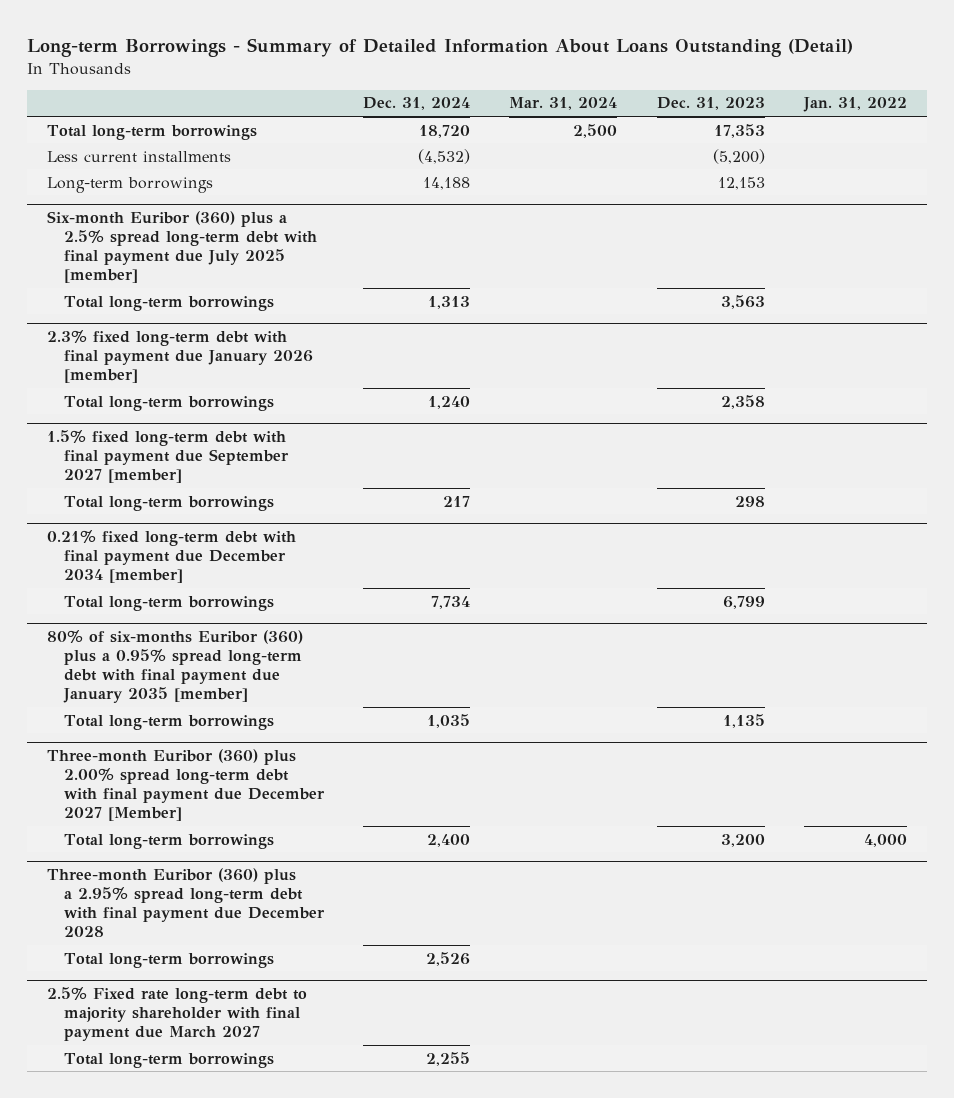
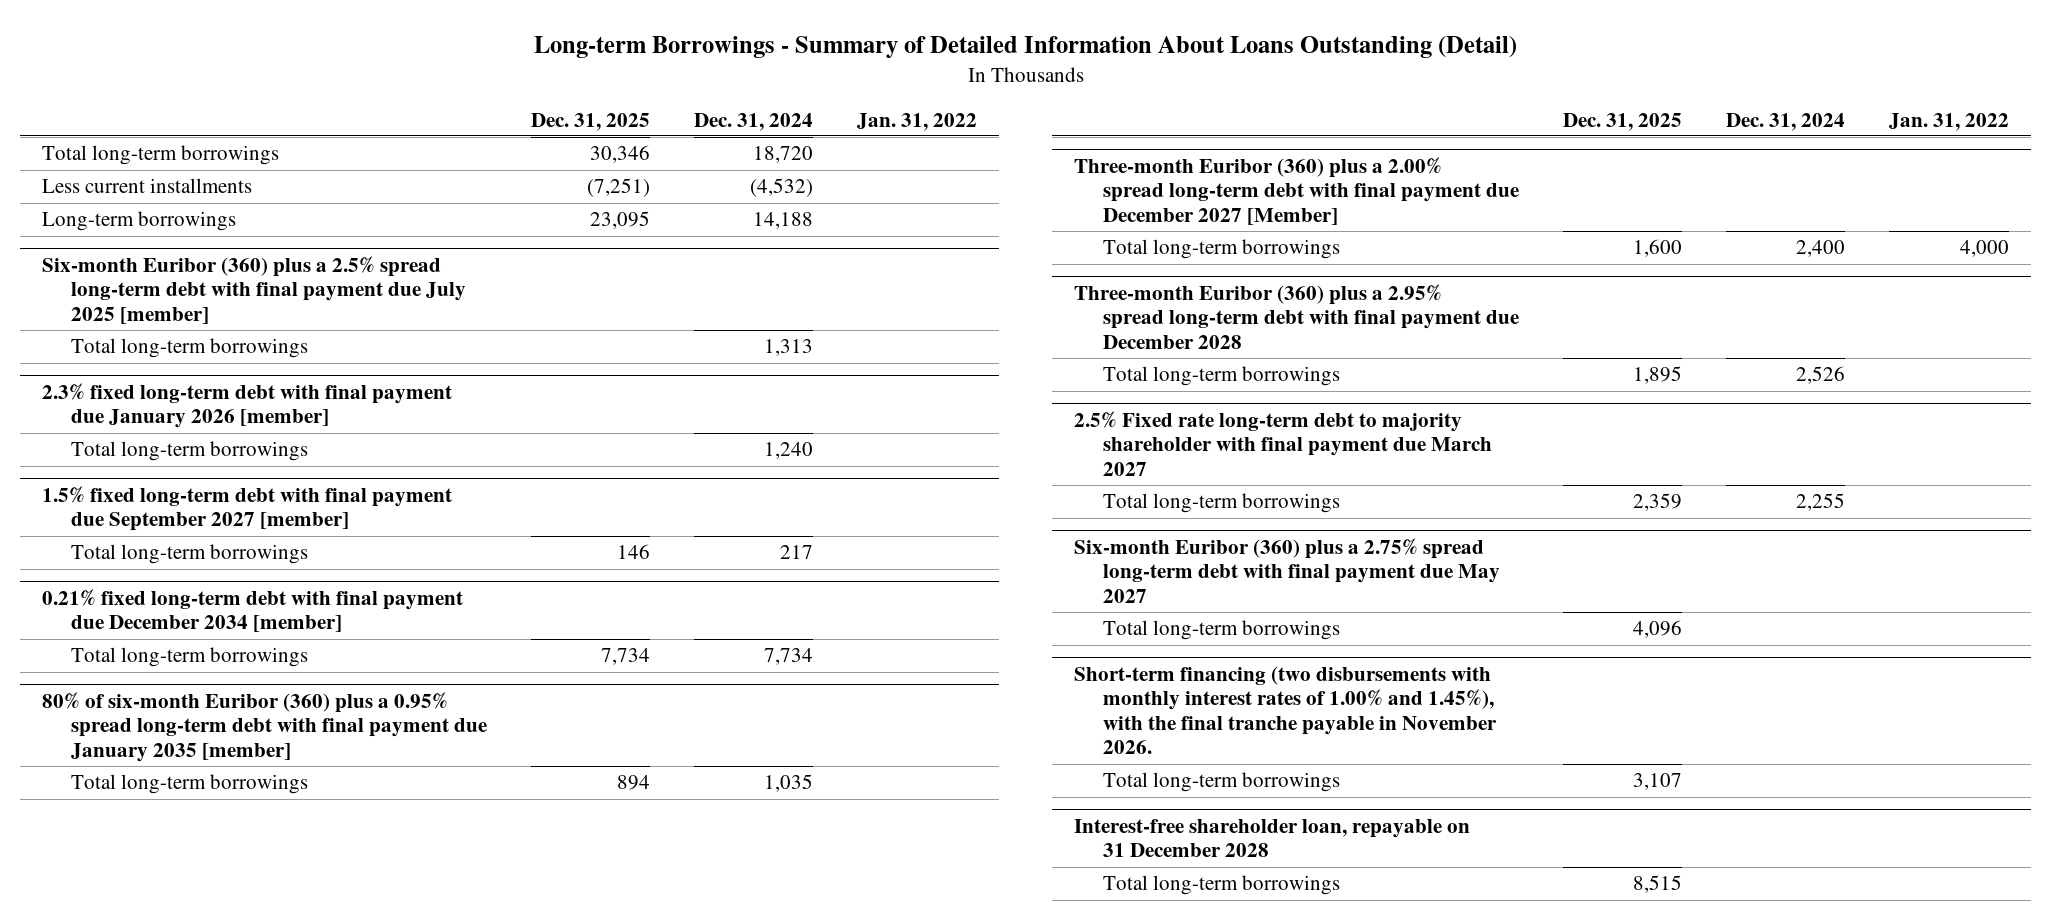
[509,97,618,111] Mar. 31, 2024 -> none
[656,97,765,111] Dec. 31, 2023 -> none
none -> [531,112,651,131] Dec. 31, 2025
[46,630,303,704] 80% of six-months Euribor (360) plus a 0.95% spread long-term debt with final payment due January 2035 [member] -> [42,691,488,762] 80% of six-month Euribor (360) plus a 0.95% spread long-term debt with final payment due January 2035 [member]
[46,749,325,822] Three-month Euribor (360) plus 2.00% spread long-term debt with final payment due December 2027 [Member] -> [1074,156,1520,225] Three-month Euribor (360) plus a 2.00% spread long-term debt with final payment due December 2027 [Member]
none -> [1074,537,1501,603] Six-month Euribor (360) plus a 2.75% spread long-term debt with final payment due May 2027
none -> [1103,620,1341,641] Total long-term borrowings
none -> [1074,665,1498,755] Short-term financing (two disbursements with monthly interest rates of 1.00% and 1.45%), with the final tranche payable in November 2026.
none -> [1103,772,1341,793] Total long-term borrowings
none -> [1074,818,1471,858] Interest-free shareholder loan, repayable on 31 December 2028
none -> [1103,875,1341,896] Total long-term borrowings

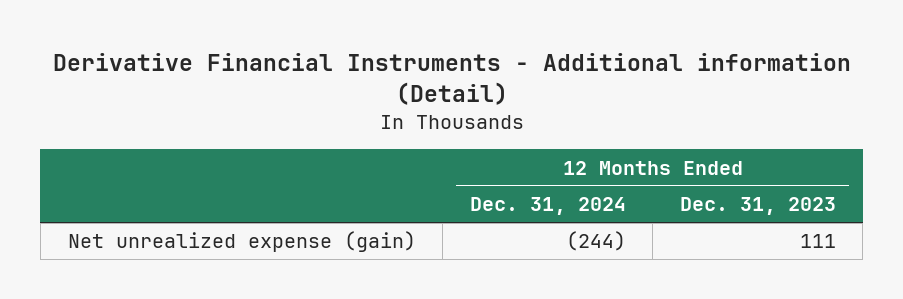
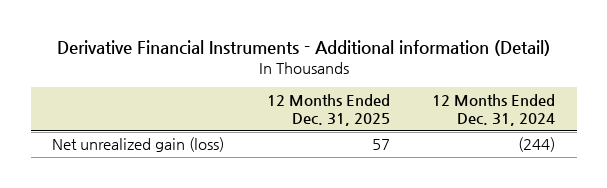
[679,197,836,216] Dec. 31, 2023 -> none
none -> [266,93,390,127] 12 Months Ended Dec. 31, 2025
[67,231,416,253] Net unrealized expense (gain) -> [52,137,225,153] Net unrealized gain (loss)

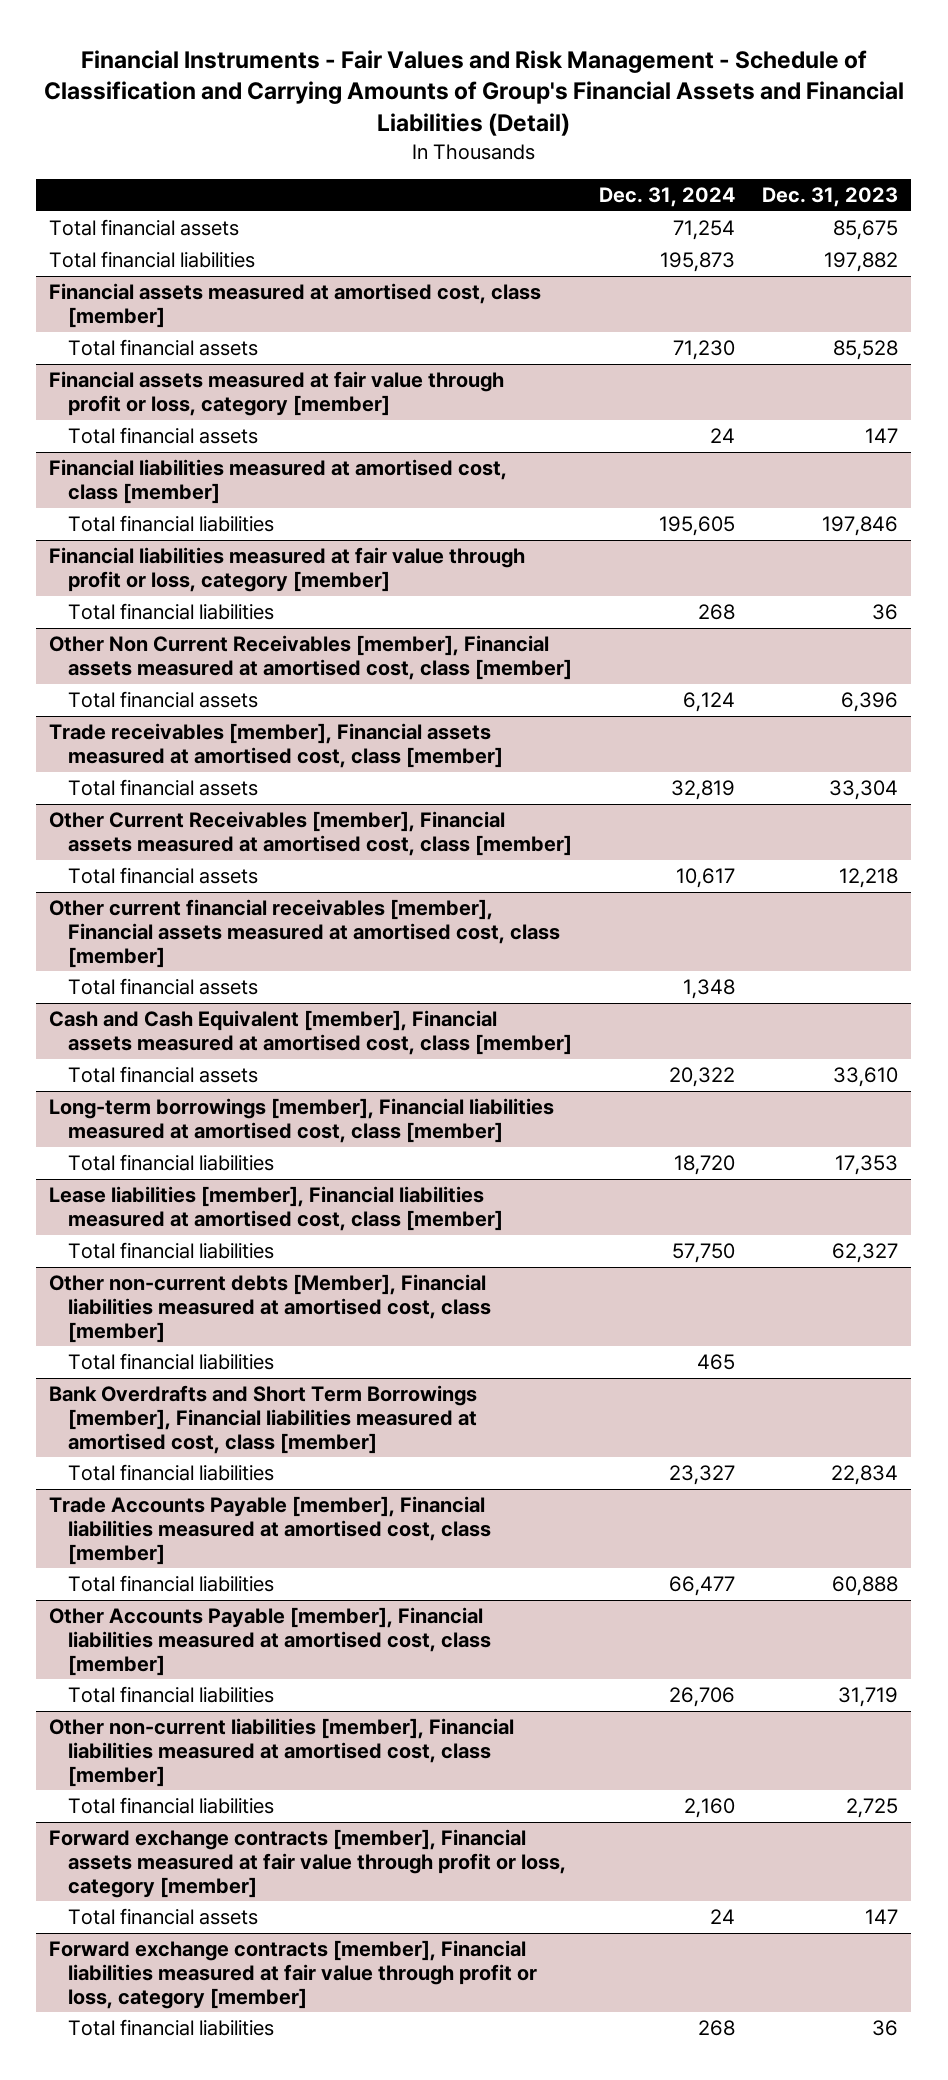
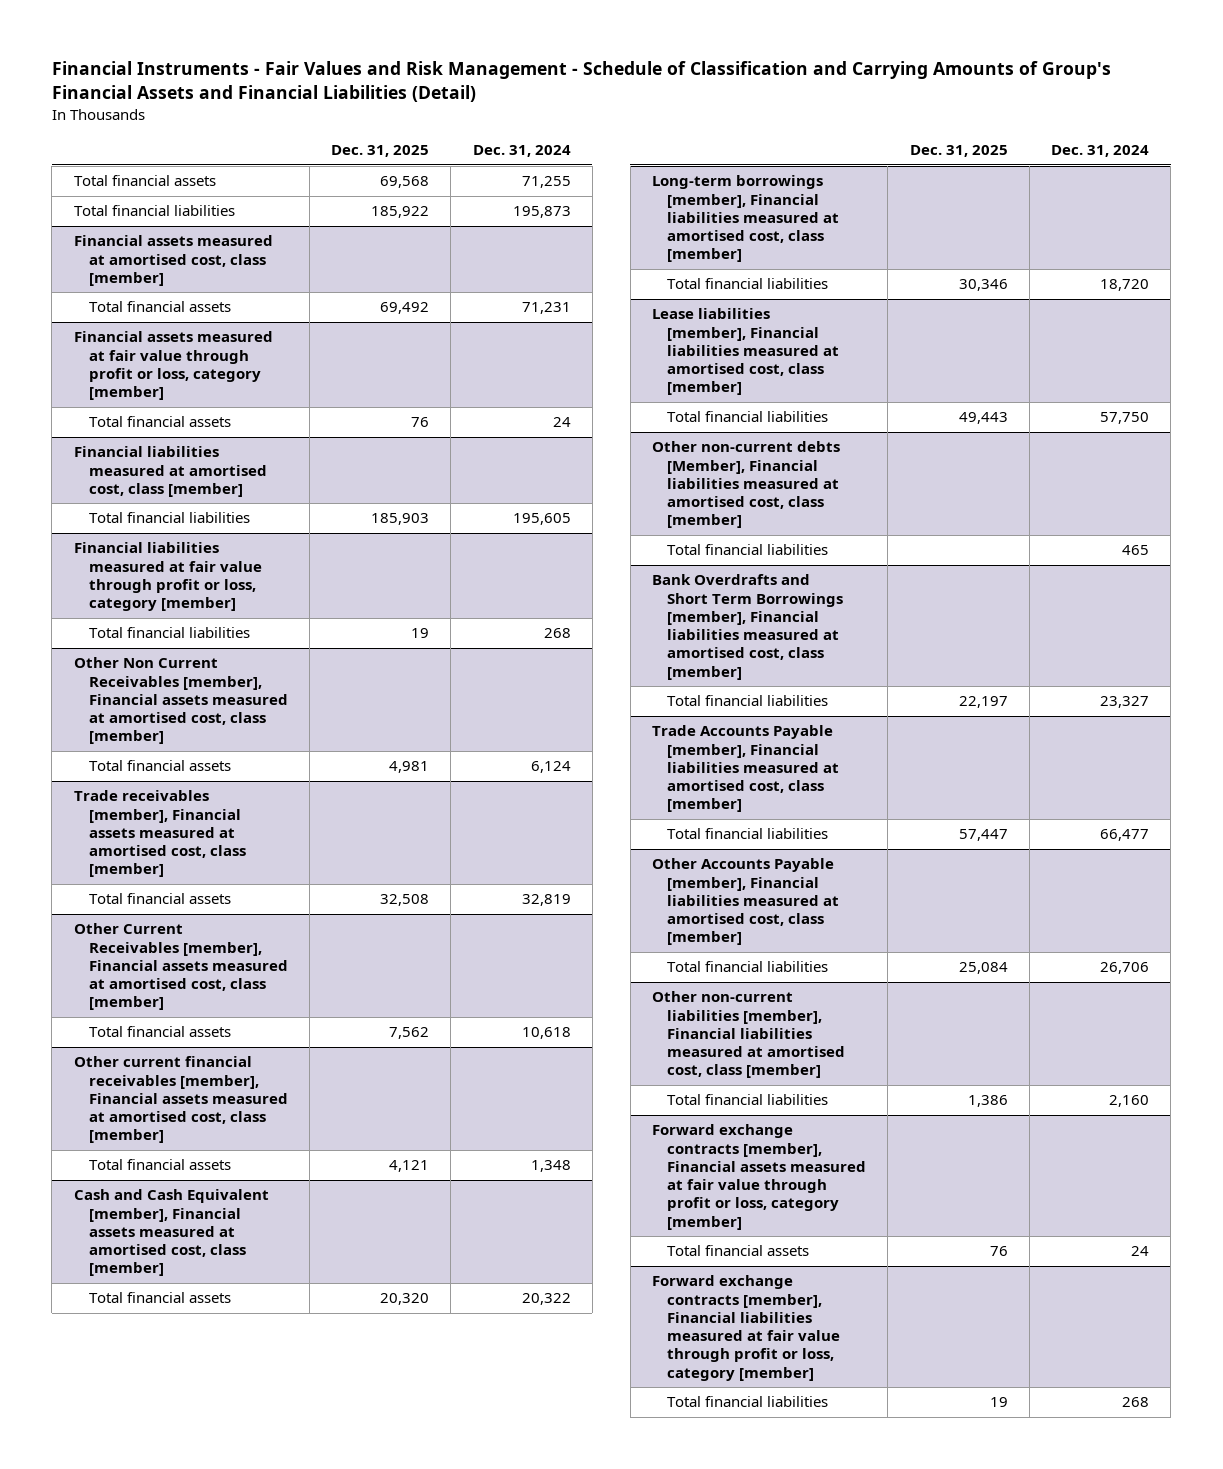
[762,187,899,208] Dec. 31, 2023 -> none
none -> [331,145,430,158] Dec. 31, 2025
[673,220,736,241] 71,254 -> [521,176,571,189] 71,255
[673,340,736,361] 71,230 -> [521,302,571,315] 71,231
[676,868,736,889] 10,617 -> [521,1027,571,1040] 10,618

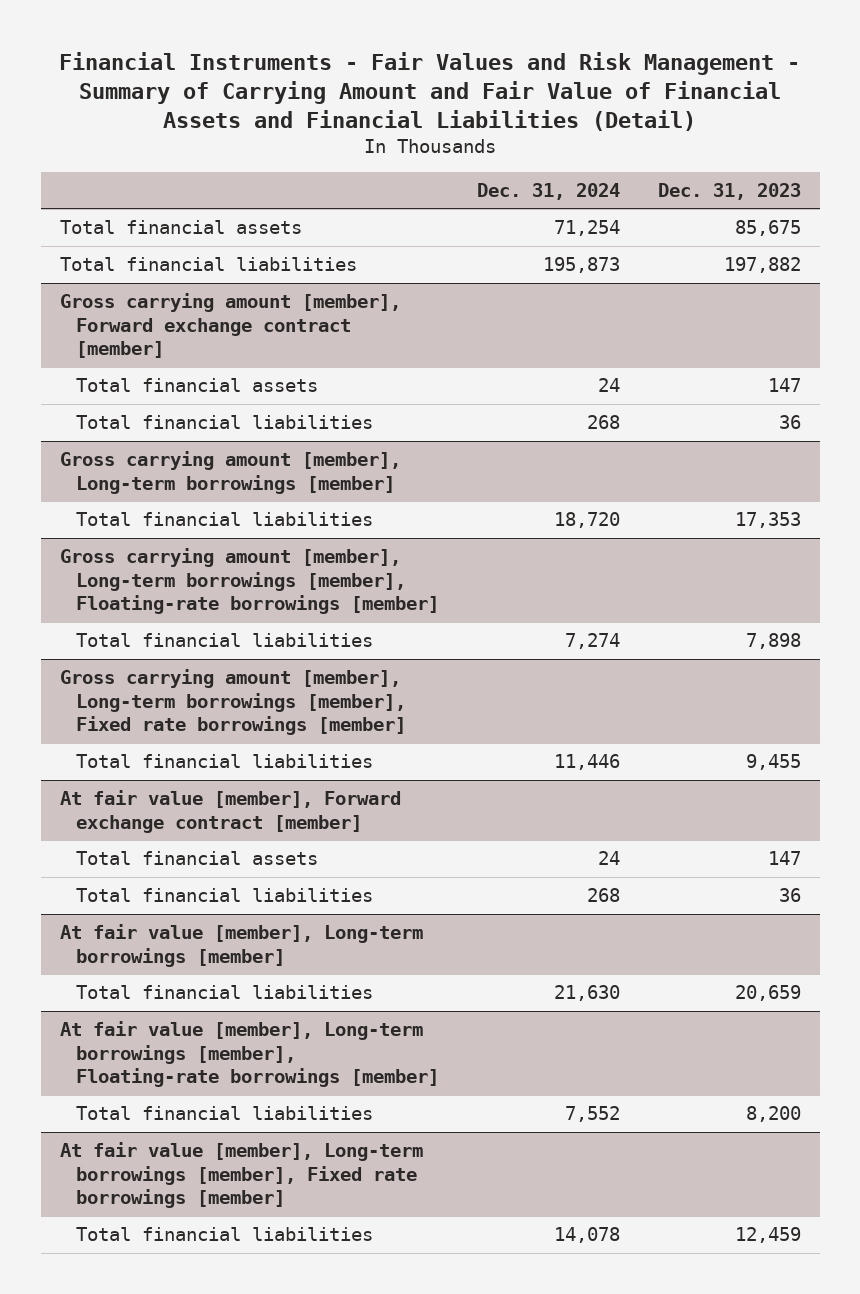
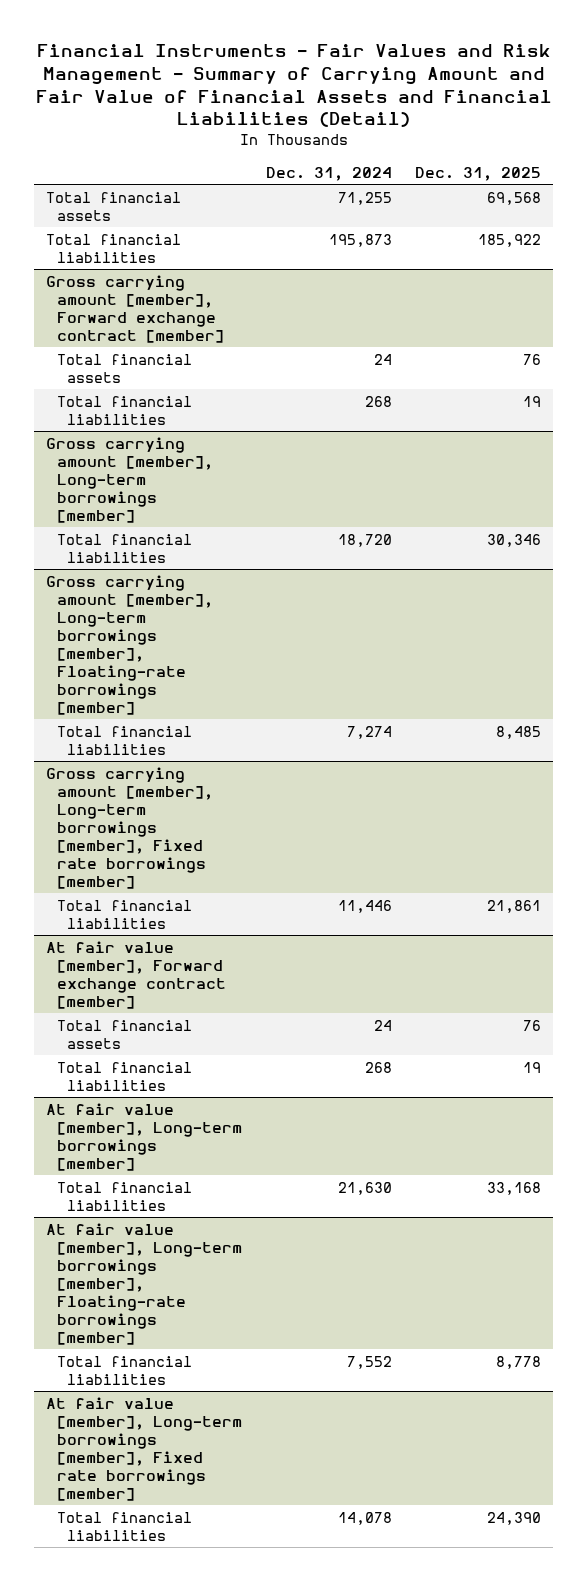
[657,182,801,200] Dec. 31, 2023 -> none
none -> [415,166,542,181] Dec. 31, 2025
[553,220,620,237] 71,254 -> [337,191,392,205] 71,255

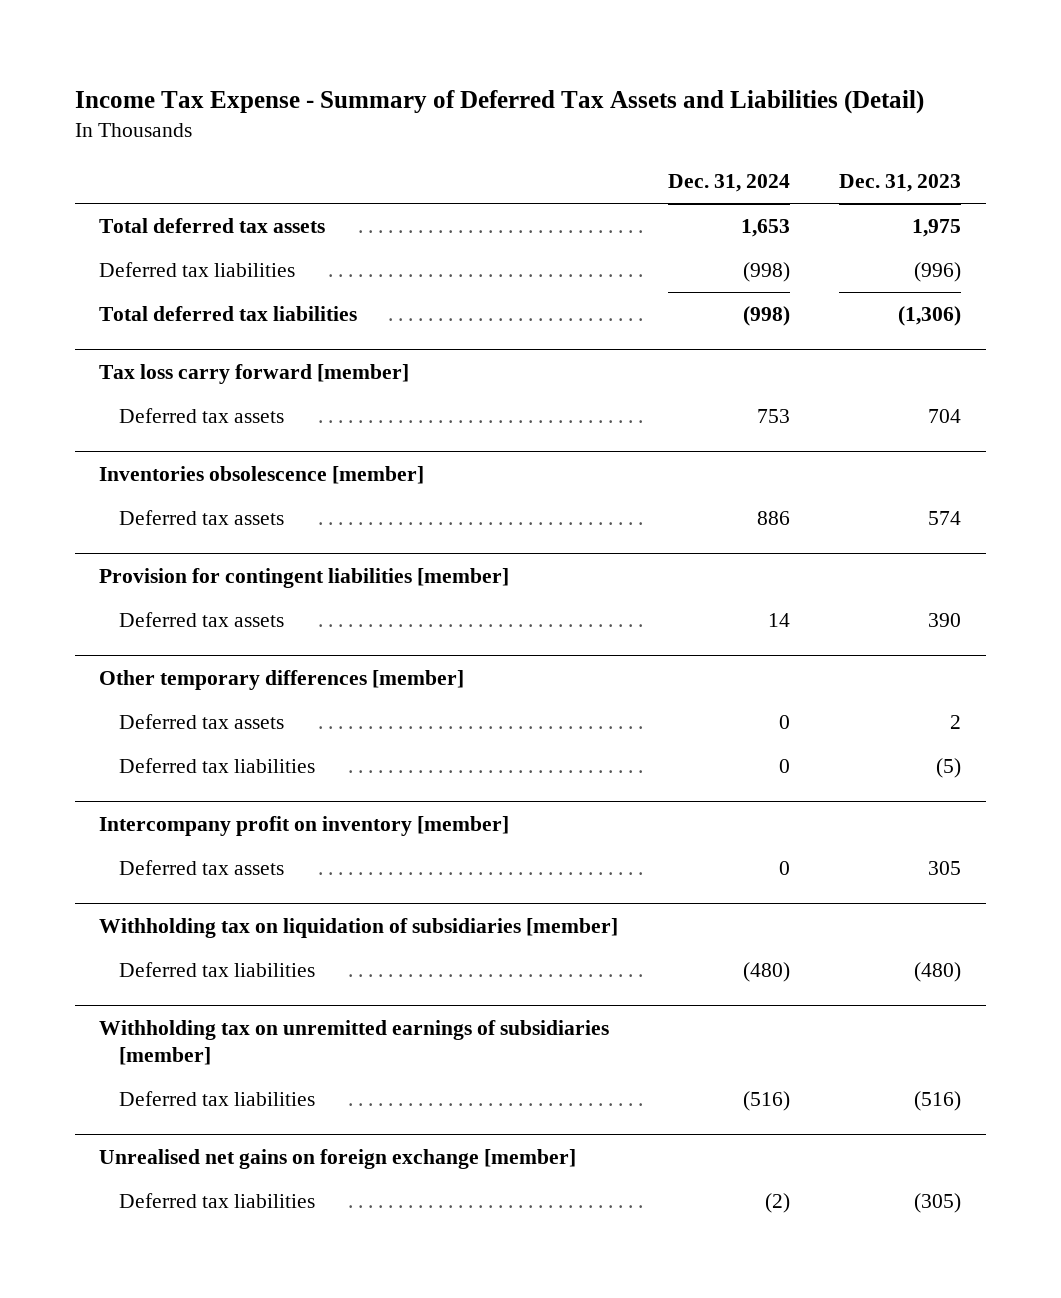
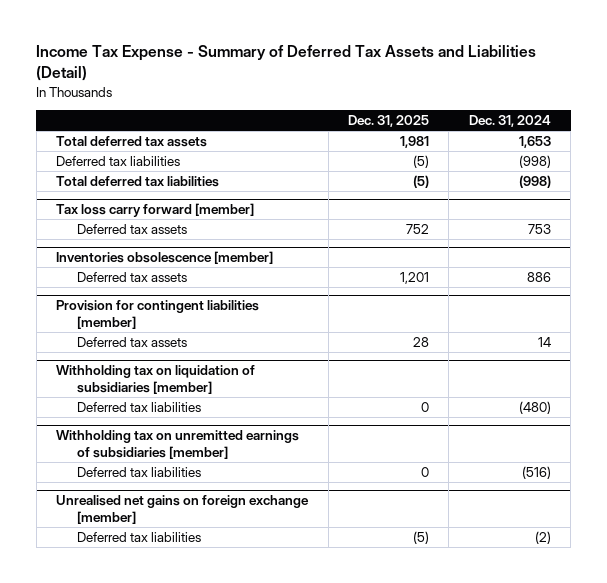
[839,174,962,193] Dec. 31, 2023 -> none
none -> [347,115,429,128] Dec. 31, 2025
[99,669,465,690] Other temporary differences [member] -> none
[119,714,285,730] Deferred tax assets -> none
[119,758,316,774] Deferred tax liabilities -> none
[99,815,510,836] Intercompany profit on inventory [member] -> none
[119,860,285,876] Deferred tax assets -> none

